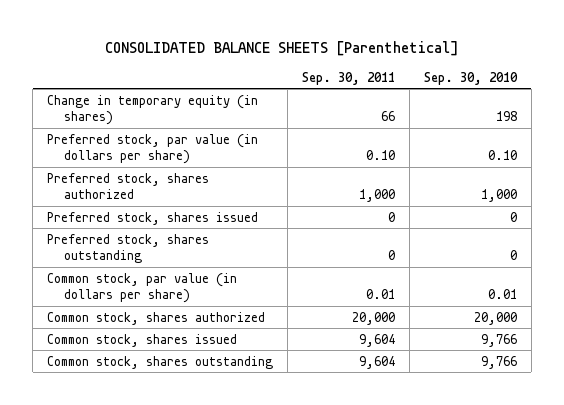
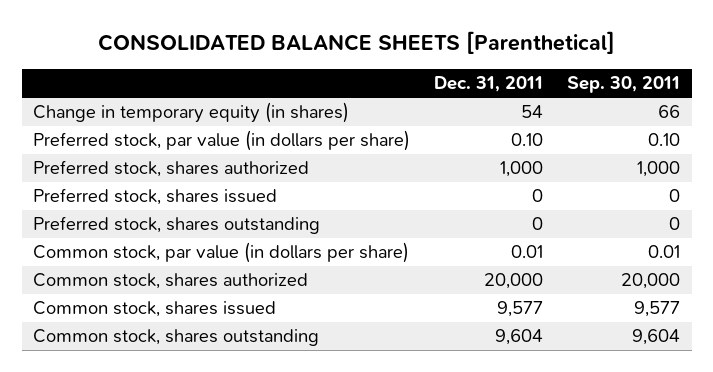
[423,71,518,85] Sep. 30, 2010 -> none
none -> [434,76,544,93] Dec. 31, 2011
[358,333,395,347] 9,604 -> [633,301,680,318] 9,577

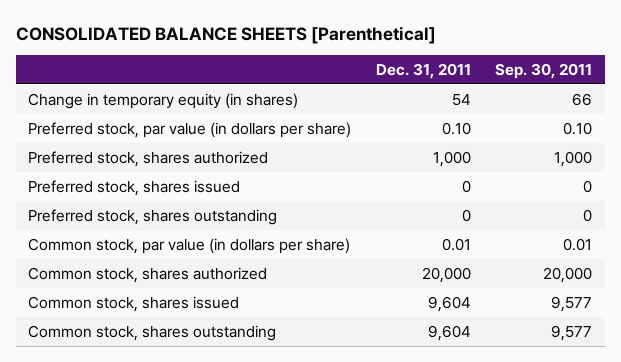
[497,301,544,318] 9,577 -> [427,295,471,312] 9,604
[631,329,680,346] 9,604 -> [551,324,593,341] 9,577

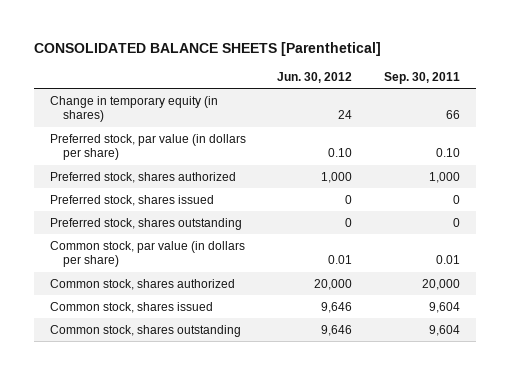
[375,62,471,79] Dec. 31, 2011 -> none
none -> [277,71,353,83] Jun. 30, 2012
[551,295,593,312] 9,577 -> [428,301,460,313] 9,604
[551,324,593,341] 9,577 -> [428,324,460,336] 9,604

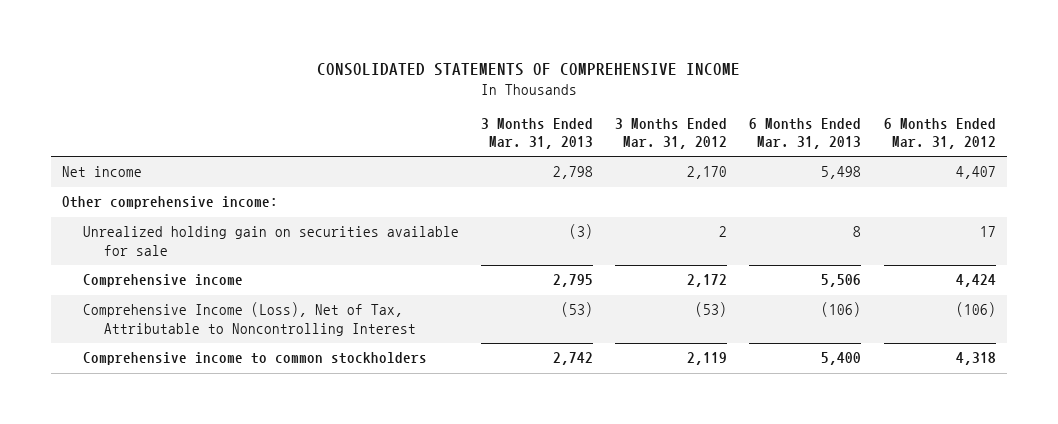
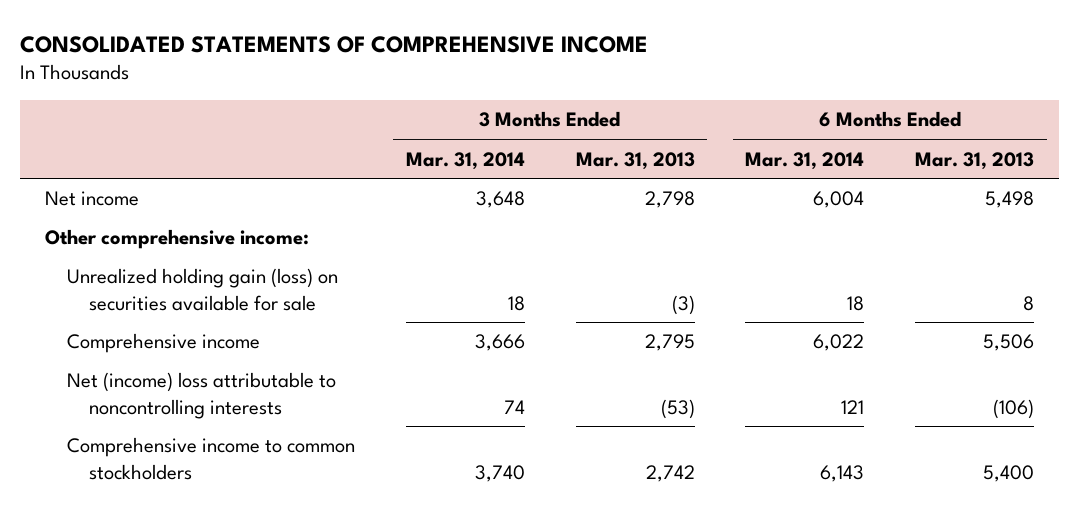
[615,118,728,150] 3 Months Ended Mar. 31, 2012 -> none
[883,118,996,150] 6 Months Ended Mar. 31, 2012 -> none
none -> [405,151,525,170] Mar. 31, 2014
none -> [745,151,865,170] Mar. 31, 2014
[82,226,459,256] Unrealized holding gain on securities available for sale -> [67,268,339,311] Unrealized holding gain (loss) on securities available for sale
[82,302,416,336] Comprehensive Income (Loss), Net of Tax, Attributable to Noncontrolling Interest -> [67,372,337,419] Net (income) loss attributable to noncontrolling interests

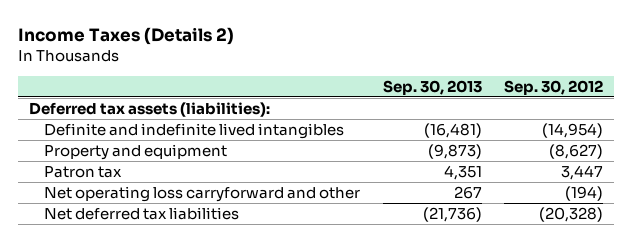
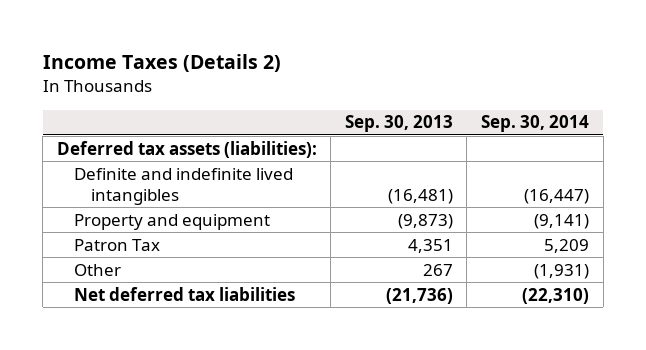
[503,79,603,95] Sep. 30, 2012 -> none
none -> [480,115,589,133] Sep. 30, 2014
[44,166,123,179] Patron tax -> [74,238,161,251] Patron Tax
[44,186,361,203] Net operating loss carryforward and other -> [74,263,122,276] Other

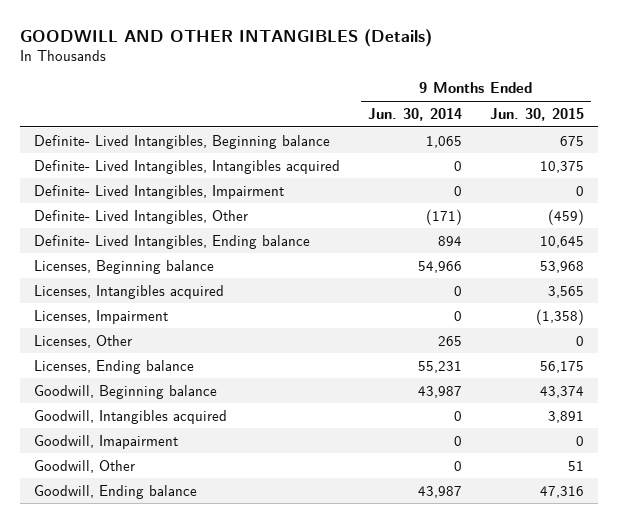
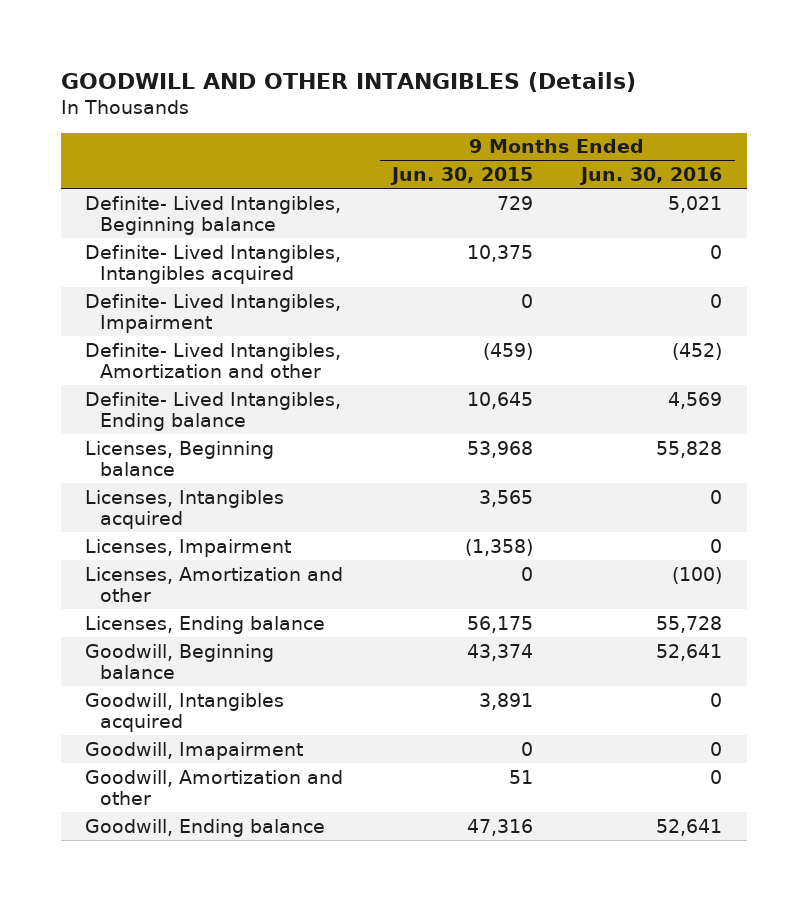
[367,107,462,121] Jun. 30, 2014 -> none
none -> [579,167,723,186] Jun. 30, 2016
[560,135,585,146] 675 -> [496,195,533,210] 729
[33,209,248,224] Definite- Lived Intangibles, Other -> [85,342,342,379] Definite- Lived Intangibles, Amortization and other
[33,334,132,348] Licenses, Other -> [85,566,344,603] Licenses, Amortization and other
[33,459,135,473] Goodwill, Other -> [85,769,344,806] Goodwill, Amortization and other

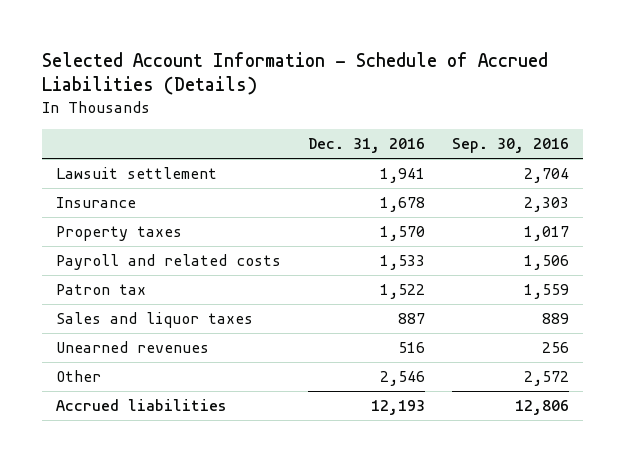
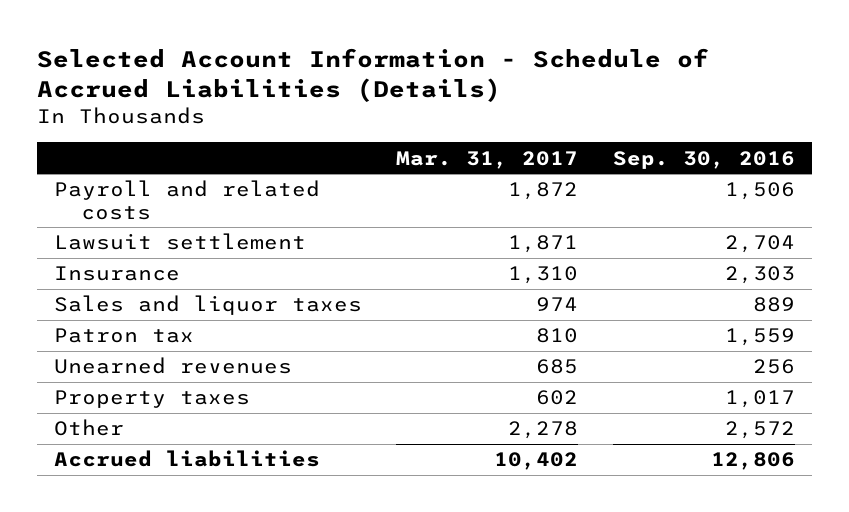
[307,137,425,153] Dec. 31, 2016 -> none
none -> [396,150,579,169] Mar. 31, 2017
[55,254,281,271] Payroll and related costs -> [54,180,321,220] Payroll and related costs
[55,284,146,296] Patron tax -> [54,328,195,344] Patron tax
[55,226,182,242] Property taxes -> [54,390,251,409] Property taxes

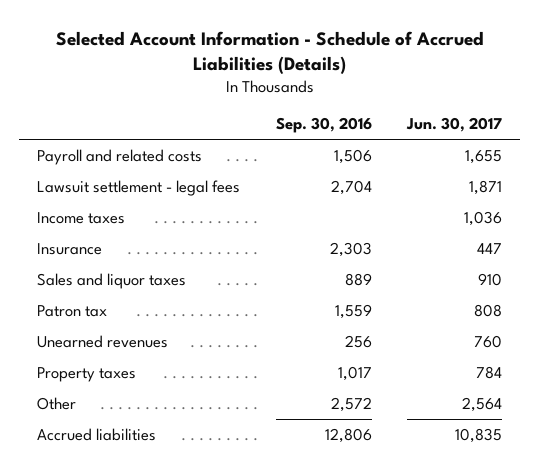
[396,150,579,169] Mar. 31, 2017 -> none
none -> [406,117,503,133] Jun. 30, 2017
[54,233,307,251] Lawsuit settlement -> [37,179,241,196] Lawsuit settlement - legal fees
none -> [37,211,126,224] Income taxes

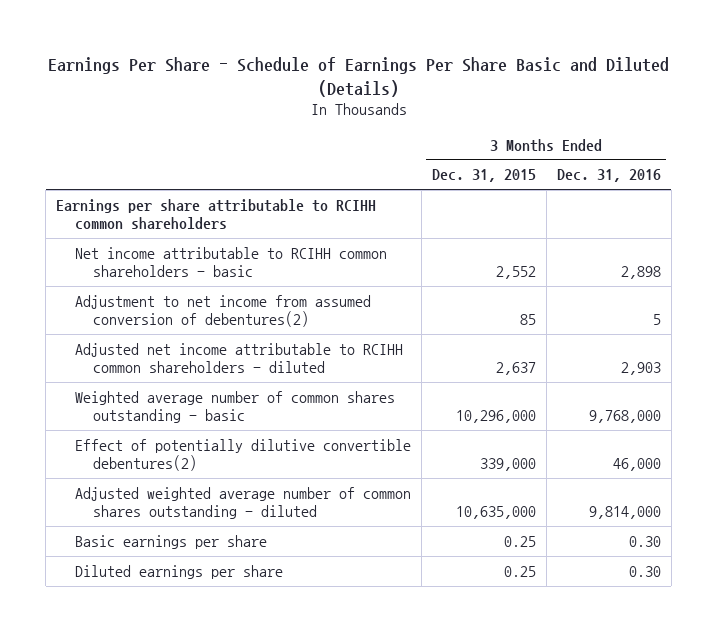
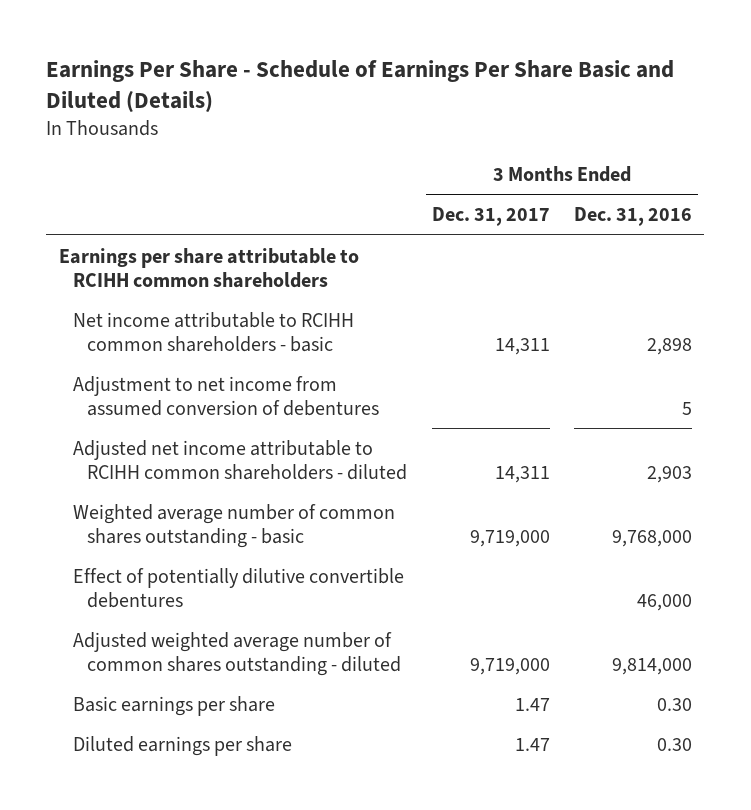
[431,169,536,183] Dec. 31, 2015 -> none
none -> [431,207,550,227] Dec. 31, 2017
[74,294,371,328] Adjustment to net income from assumed conversion of debentures(2) -> [72,375,380,416] Adjustment to net income from assumed conversion of debentures
[74,438,411,472] Effect of potentially dilutive convertible debentures(2) -> [72,567,404,608] Effect of potentially dilutive convertible debentures

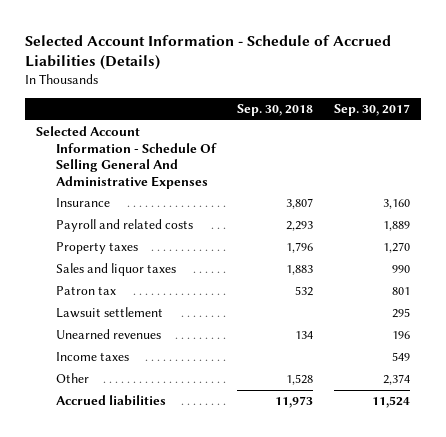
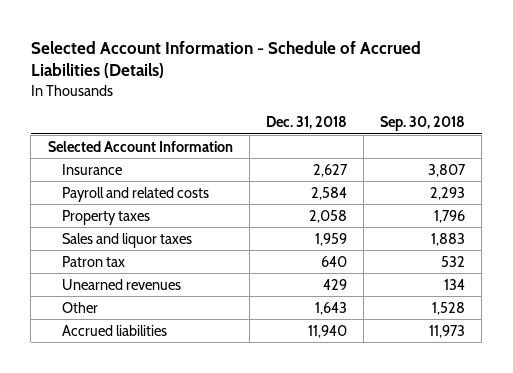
[334,104,411,117] Sep. 30, 2017 -> none
none -> [265,116,347,130] Dec. 31, 2018
[35,126,217,189] Selected Account Information - Schedule Of Selling General And Administrative Expenses -> [47,140,233,152] Selected Account Information
[55,307,163,319] Lawsuit settlement -> none
[55,352,129,362] Income taxes -> none

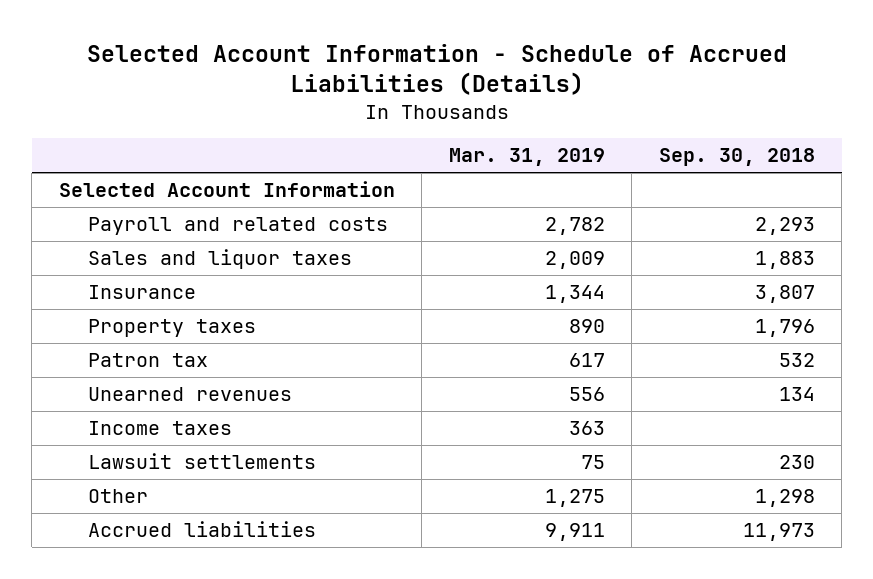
[265,116,347,130] Dec. 31, 2018 -> none
none -> [448,148,605,167] Mar. 31, 2019
[62,163,123,175] Insurance -> [87,285,196,300] Insurance
[62,209,151,225] Property taxes -> [87,319,256,338] Property taxes
none -> [87,421,232,436] Income taxes
none -> [87,453,316,470] Lawsuit settlements
[432,301,466,315] 1,528 -> [754,489,815,508] 1,298

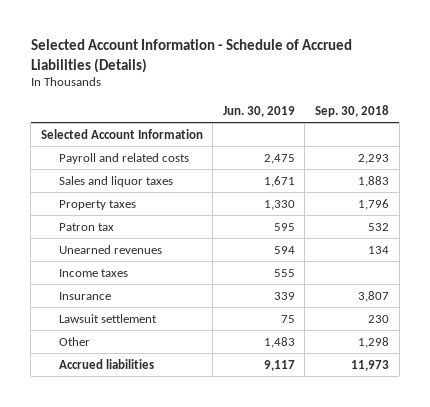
[448,148,605,167] Mar. 31, 2019 -> none
none -> [222,105,295,117] Jun. 30, 2019
[87,285,196,300] Insurance -> [59,291,112,300] Insurance
[87,453,316,470] Lawsuit settlements -> [59,313,158,323] Lawsuit settlement

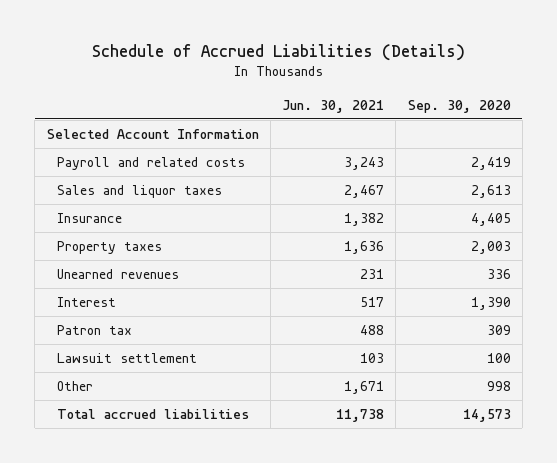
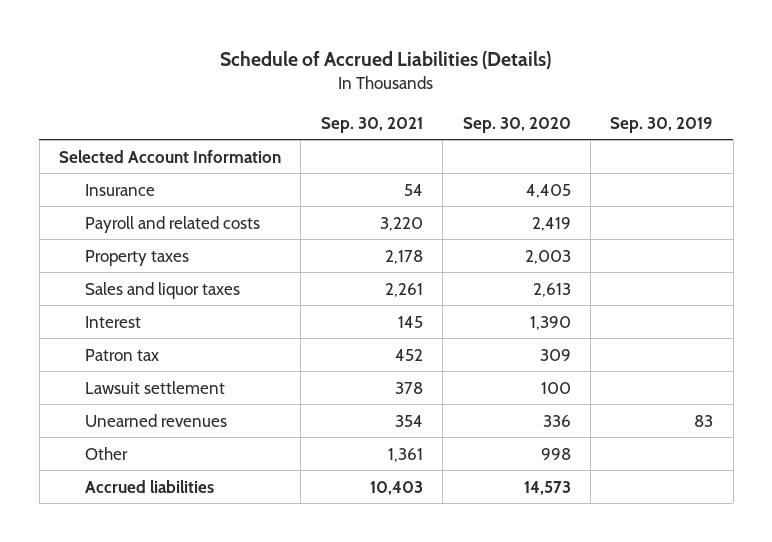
[282,99,385,113] Jun. 30, 2021 -> none
none -> [320,116,423,133] Sep. 30, 2021
none -> [610,116,714,133] Sep. 30, 2019
[57,157,246,171] Payroll and related costs -> [85,215,261,233] Payroll and related costs
[57,185,223,199] Sales and liquor taxes -> [85,281,241,299] Sales and liquor taxes
[57,269,180,280] Unearned revenues -> [85,413,228,427] Unearned revenues
[57,409,250,420] Total accrued liabilities -> [85,479,215,493] Accrued liabilities

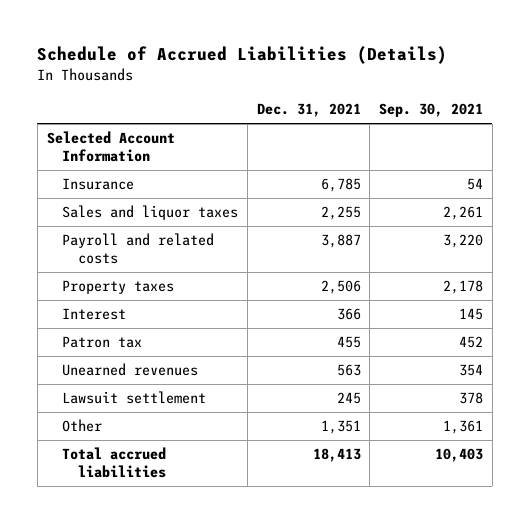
[462,116,571,133] Sep. 30, 2020 -> none
[610,116,714,133] Sep. 30, 2019 -> none
none -> [256,103,361,118] Dec. 31, 2021
[85,281,241,299] Sales and liquor taxes -> [62,205,239,221] Sales and liquor taxes
[85,380,226,394] Lawsuit settlement -> [62,391,207,405] Lawsuit settlement
[85,479,215,493] Accrued liabilities -> [62,447,167,479] Total accrued liabilities

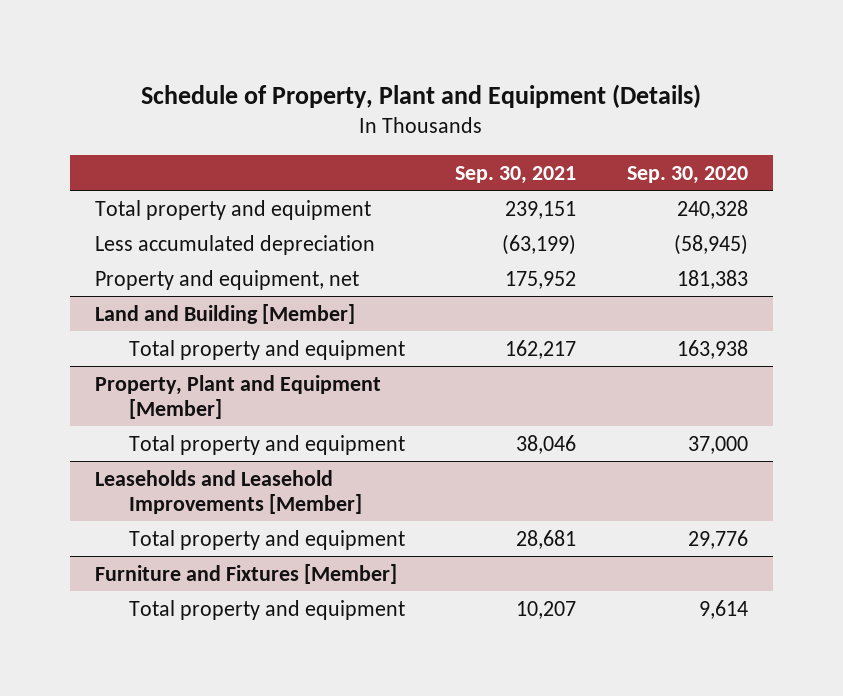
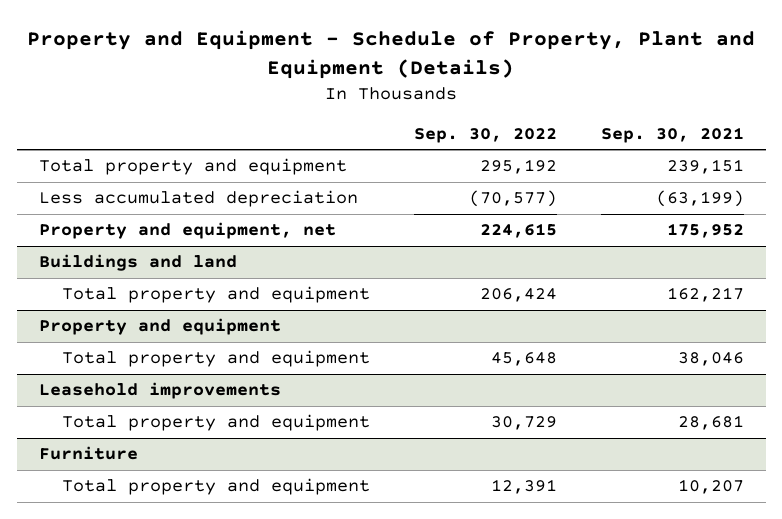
[141,83,702,108] Schedule of Property, Plant and Equipment (Details) -> [27,30,756,80] Property and Equipment - Schedule of Property, Plant and Equipment (Details)
[626,165,748,184] Sep. 30, 2020 -> none
none -> [414,127,558,143] Sep. 30, 2022
[94,303,355,324] Land and Building [Member] -> [38,254,237,272] Buildings and land
[94,374,381,420] Property, Plant and Equipment [Member] -> [38,318,281,336] Property and equipment
[94,469,363,515] Leaseholds and Leasehold Improvements [Member] -> [38,382,281,400] Leasehold improvements
[94,563,397,584] Furniture and Fixtures [Member] -> [38,446,138,461] Furniture

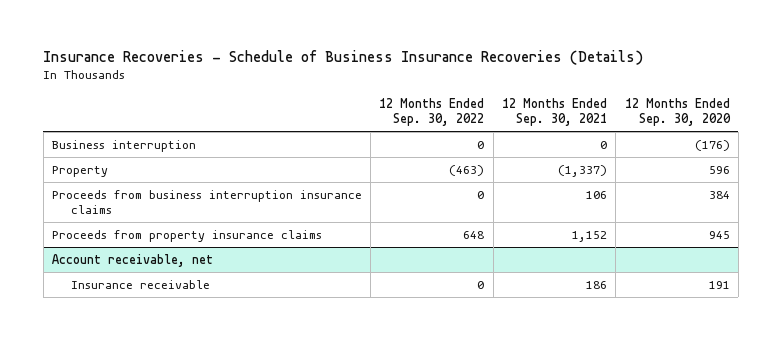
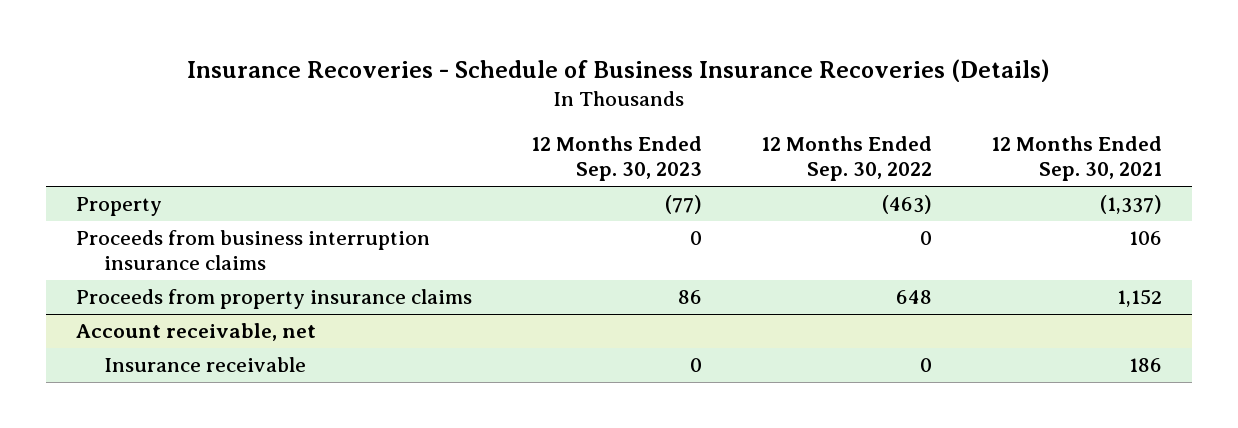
[624,98,731,127] 12 Months Ended Sep. 30, 2020 -> none
none -> [530,136,702,182] 12 Months Ended Sep. 30, 2023
[51,139,196,152] Business interruption -> none

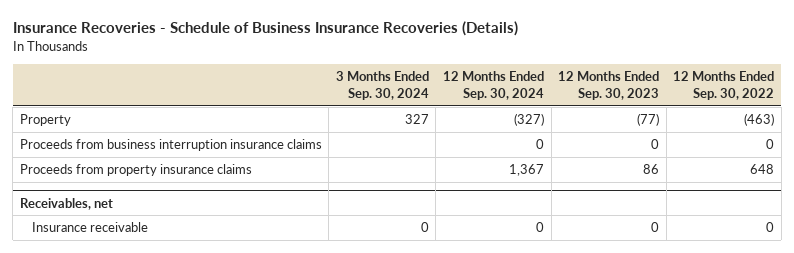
[991,136,1163,182] 12 Months Ended Sep. 30, 2021 -> none
none -> [335,71,429,100] 3 Months Ended Sep. 30, 2024
none -> [443,71,545,100] 12 Months Ended Sep. 30, 2024
[75,323,316,342] Account receivable, net -> [19,197,113,210] Receivables, net

